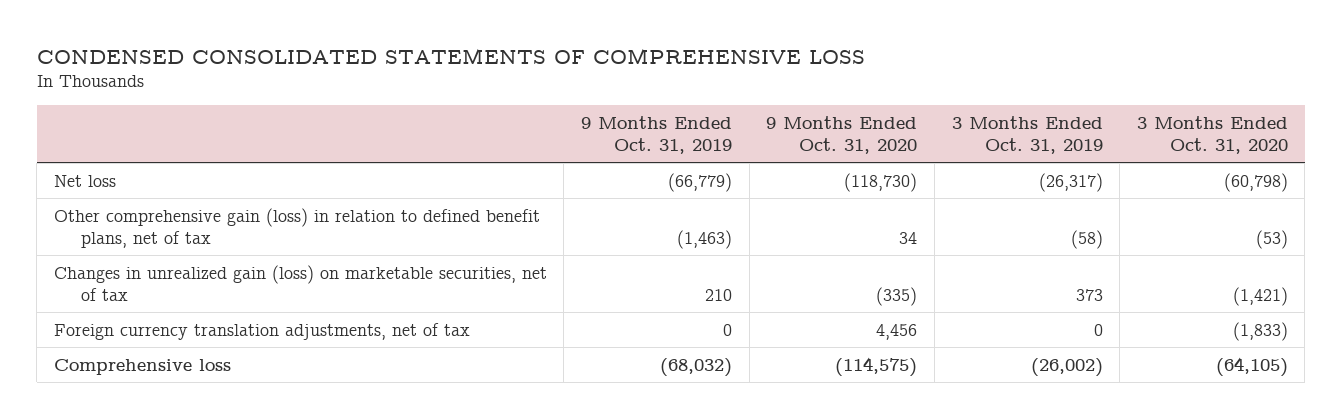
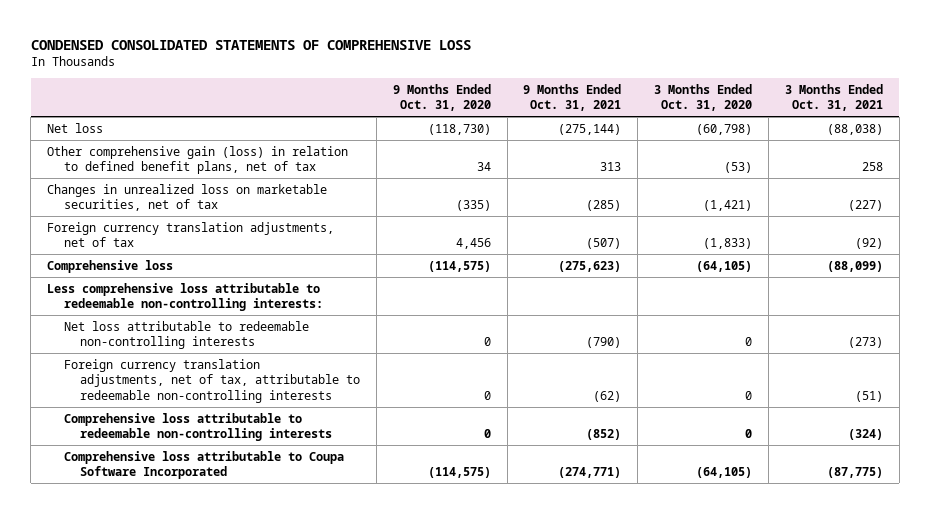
[580,115,732,154] 9 Months Ended Oct. 31, 2019 -> none
[951,115,1103,154] 3 Months Ended Oct. 31, 2019 -> none
none -> [523,83,622,112] 9 Months Ended Oct. 31, 2021
none -> [784,83,883,112] 3 Months Ended Oct. 31, 2021
[53,264,547,301] Changes in unrealized gain (loss) on marketable securities, net of tax -> [47,183,328,212] Changes in unrealized loss on marketable securities, net of tax
none -> [47,282,323,312] Less comprehensive loss attributable to redeemable non-controlling interests:
none -> [63,320,309,350] Net loss attributable to redeemable non-controlling interests
none -> [63,358,360,403] Foreign currency translation adjustments, net of tax, attributable to redeemable non-controlling interests
none -> [63,412,332,442] Comprehensive loss attributable to redeemable non-controlling interests
none -> [63,450,344,480] Comprehensive loss attributable to Coupa Software Incorporated

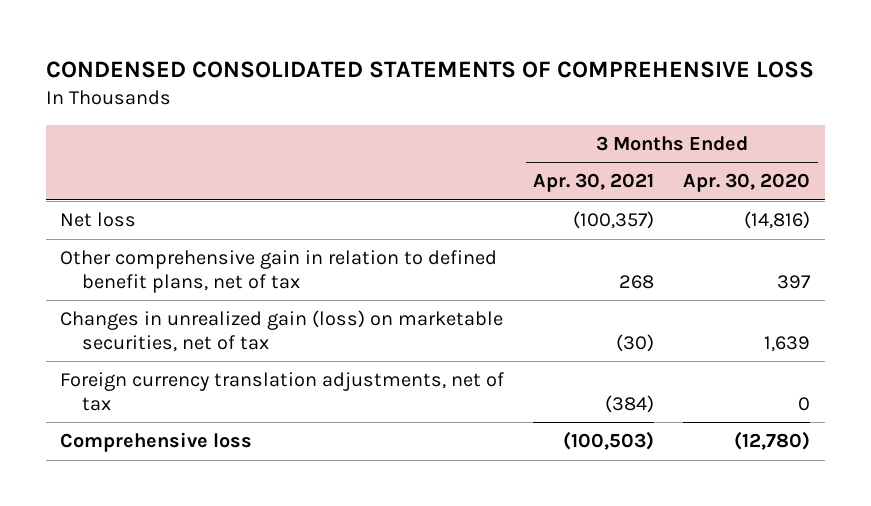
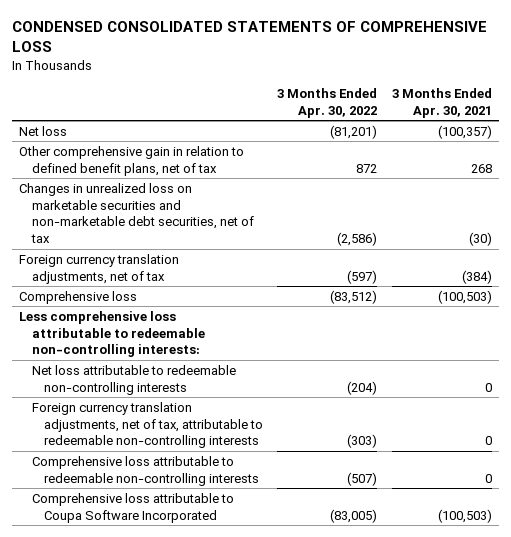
[683,173,811,193] Apr. 30, 2020 -> none
none -> [277,87,378,118] 3 Months Ended Apr. 30, 2022
[60,310,504,353] Changes in unrealized gain (loss) on marketable securities, net of tax -> [19,182,254,244] Changes in unrealized loss on marketable securities and non-marketable debt securities, net of tax
none -> [19,310,205,358] Less comprehensive loss attributable to redeemable non-controlling interests:
none -> [31,364,236,395] Net loss attributable to redeemable non-controlling interests
none -> [31,401,264,449] Foreign currency translation adjustments, net of tax, attributable to redeemable non-controlling interests
none -> [31,455,260,486] Comprehensive loss attributable to redeemable non-controlling interests
none -> [31,492,234,523] Comprehensive loss attributable to Coupa Software Incorporated

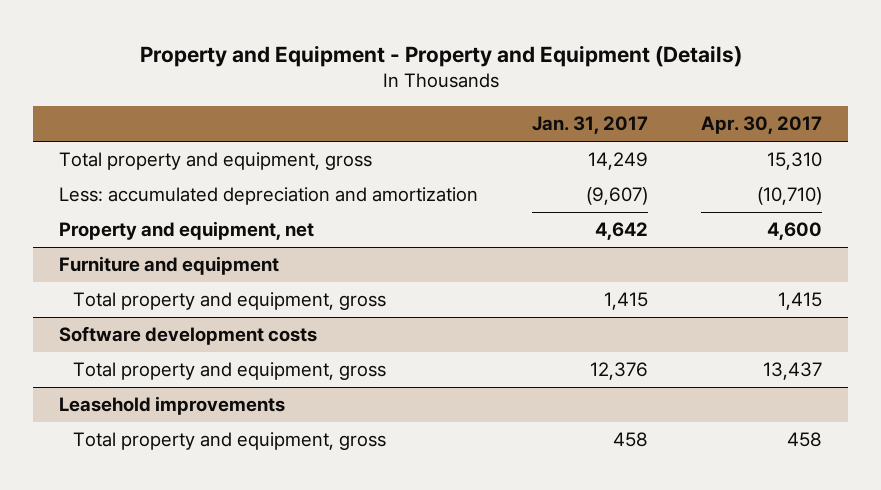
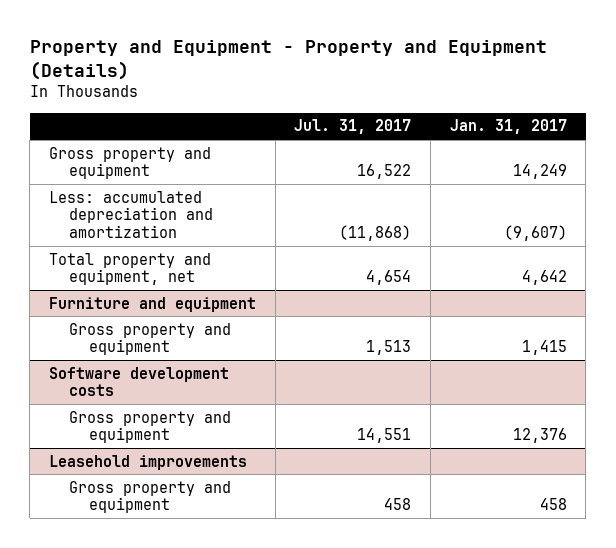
[700,116,822,135] Apr. 30, 2017 -> none
none -> [294,119,412,135] Jul. 31, 2017
[59,152,373,171] Total property and equipment, gross -> [48,146,211,180] Gross property and equipment
[59,221,315,241] Property and equipment, net -> [48,252,211,286] Total property and equipment, net
[73,292,387,311] Total property and equipment, gross -> [68,322,231,356] Gross property and equipment
[73,362,387,381] Total property and equipment, gross -> [68,410,231,444] Gross property and equipment
[73,432,387,451] Total property and equipment, gross -> [68,480,231,514] Gross property and equipment

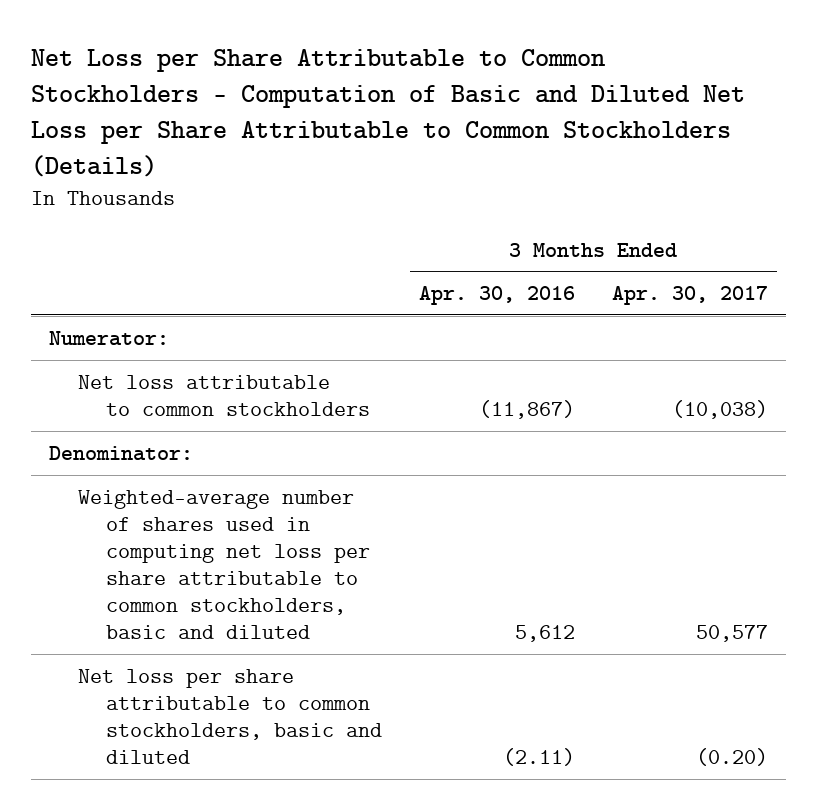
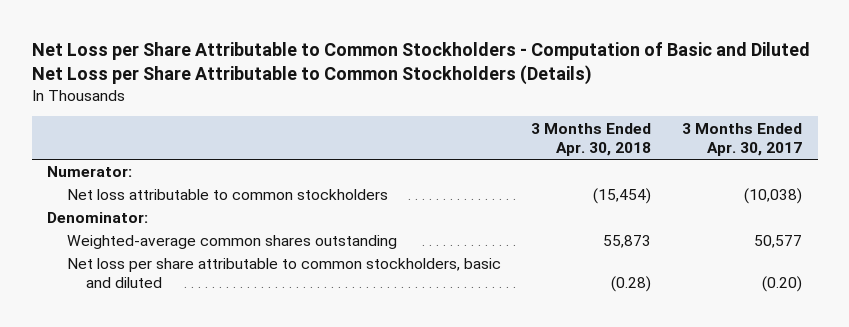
[418,286,575,306] Apr. 30, 2016 -> none
none -> [531,122,652,156] 3 Months Ended Apr. 30, 2018
[77,489,371,639] Weighted-average number of shares used in computing net loss per share attributable to common stockholders, basic and diluted -> [66,235,397,250] Weighted-average common shares outstanding

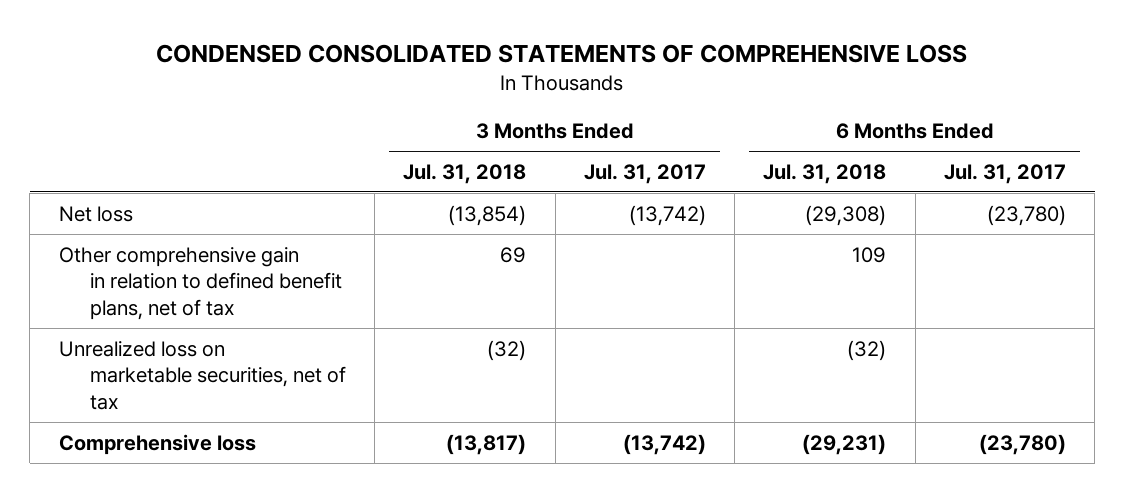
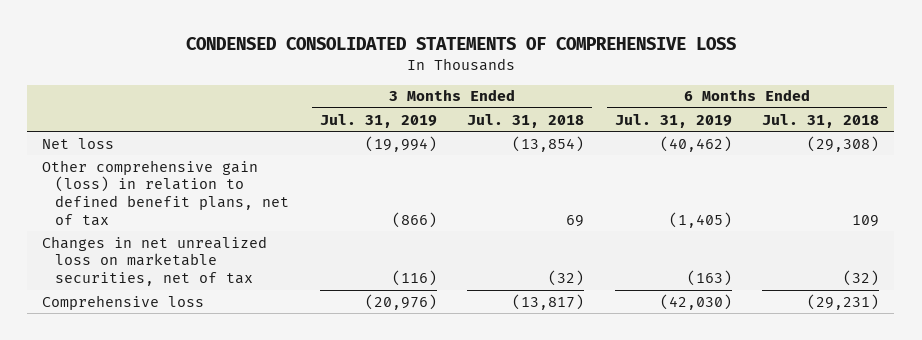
[583,163,706,184] Jul. 31, 2017 -> none
[943,163,1066,184] Jul. 31, 2017 -> none
none -> [319,113,437,128] Jul. 31, 2019
none -> [614,113,732,128] Jul. 31, 2019
[58,246,342,320] Other comprehensive gain in relation to defined benefit plans, net of tax -> [42,159,290,226] Other comprehensive gain (loss) in relation to defined benefit plans, net of tax
[58,340,346,410] Unrealized loss on marketable securities, net of tax -> [42,235,268,287] Changes in net unrealized loss on marketable securities, net of tax

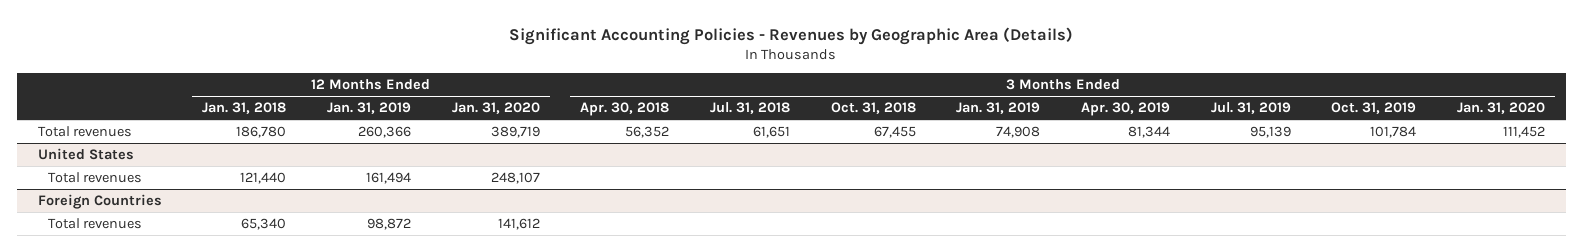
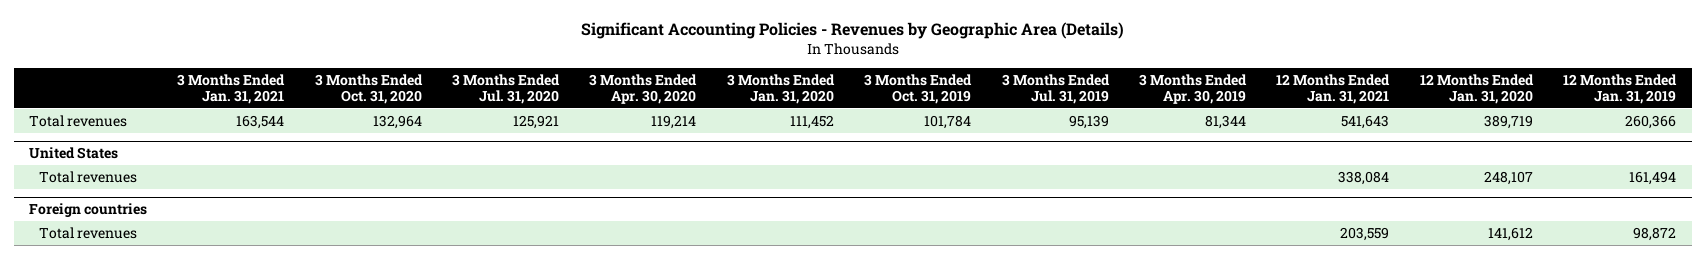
[202,102,287,115] Jan. 31, 2018 -> none
[580,102,670,117] Apr. 30, 2018 -> none
[710,102,791,115] Jul. 31, 2018 -> none
[830,102,916,115] Oct. 31, 2018 -> none
[956,102,1041,115] Jan. 31, 2019 -> none
none -> [177,73,286,105] 3 Months Ended Jan. 31, 2021
none -> [314,73,423,105] 3 Months Ended Oct. 31, 2020
none -> [451,73,560,105] 3 Months Ended Jul. 31, 2020
none -> [589,73,698,105] 3 Months Ended Apr. 30, 2020
none -> [1276,73,1391,105] 12 Months Ended Jan. 31, 2021
[37,193,162,209] Foreign Countries -> [28,202,147,217] Foreign countries

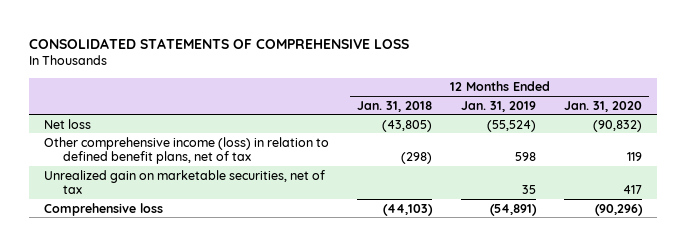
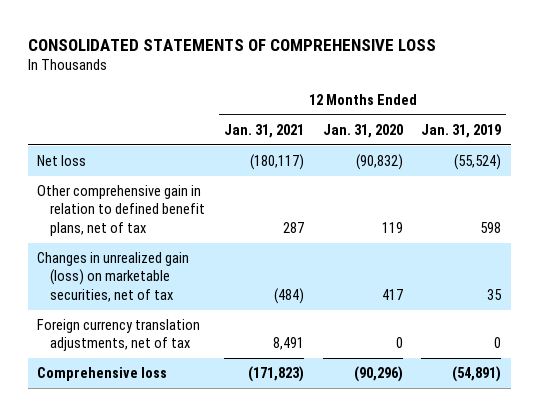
[357,100,433,112] Jan. 31, 2018 -> none
none -> [224,123,305,138] Jan. 31, 2021
[43,136,329,165] Other comprehensive income (loss) in relation to defined benefit plans, net of tax -> [37,185,206,236] Other comprehensive gain in relation to defined benefit plans, net of tax
[43,169,325,195] Unrealized gain on marketable securities, net of tax -> [37,252,190,302] Changes in unrealized gain (loss) on marketable securities, net of tax
none -> [37,319,201,352] Foreign currency translation adjustments, net of tax

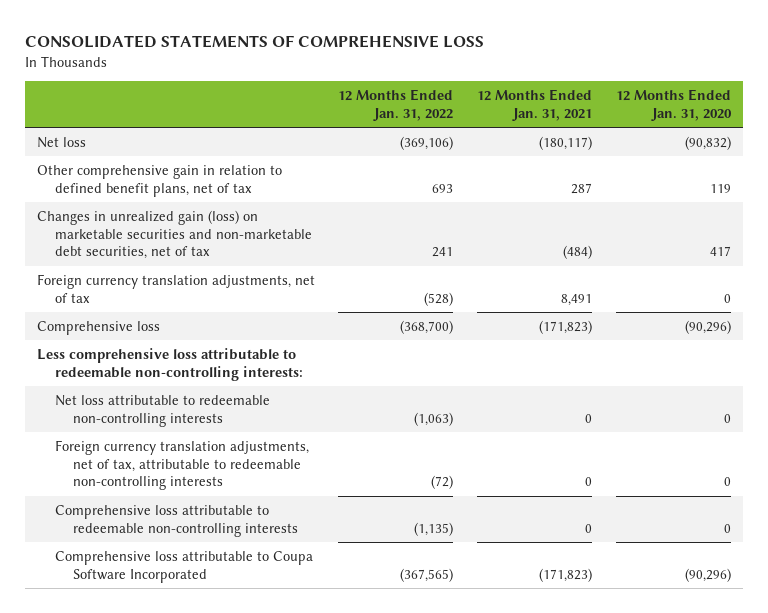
[421,123,502,138] Jan. 31, 2019 -> none
none -> [338,89,454,121] 12 Months Ended Jan. 31, 2022
[37,252,190,302] Changes in unrealized gain (loss) on marketable securities, net of tax -> [36,209,312,260] Changes in unrealized gain (loss) on marketable securities and non-marketable debt securities, net of tax
none -> [36,347,303,381] Less comprehensive loss attributable to redeemable non-controlling interests:
none -> [54,394,270,427] Net loss attributable to redeemable non-controlling interests
none -> [54,439,309,491] Foreign currency translation adjustments, net of tax, attributable to redeemable non-controlling interests
none -> [54,504,298,537] Comprehensive loss attributable to redeemable non-controlling interests
none -> [54,550,313,583] Comprehensive loss attributable to Coupa Software Incorporated

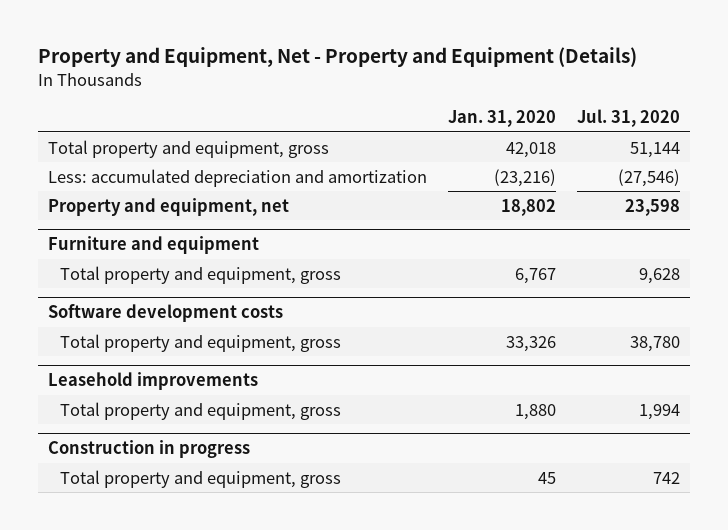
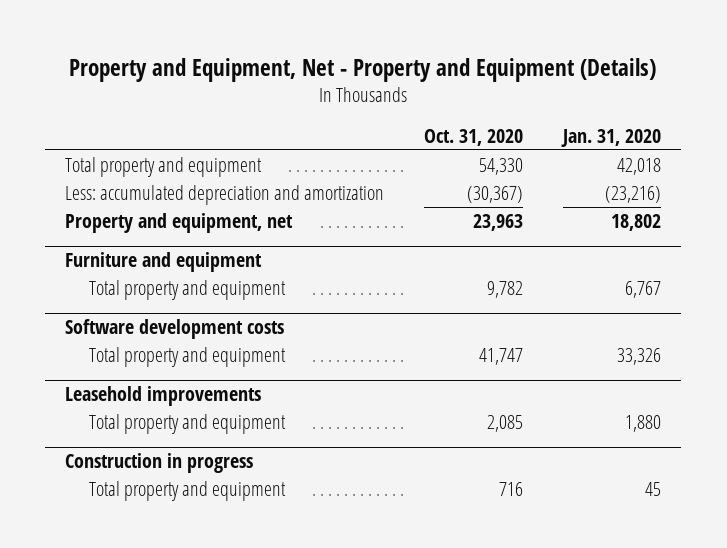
[576,109,680,128] Jul. 31, 2020 -> none
none -> [424,128,524,146] Oct. 31, 2020
[48,139,330,158] Total property and equipment, gross -> [65,156,263,177] Total property and equipment
[60,265,342,284] Total property and equipment, gross -> [88,279,286,300] Total property and equipment
[60,333,342,352] Total property and equipment, gross -> [88,346,286,367] Total property and equipment
[60,401,342,420] Total property and equipment, gross -> [88,413,286,434] Total property and equipment
[60,469,342,488] Total property and equipment, gross -> [88,480,286,501] Total property and equipment

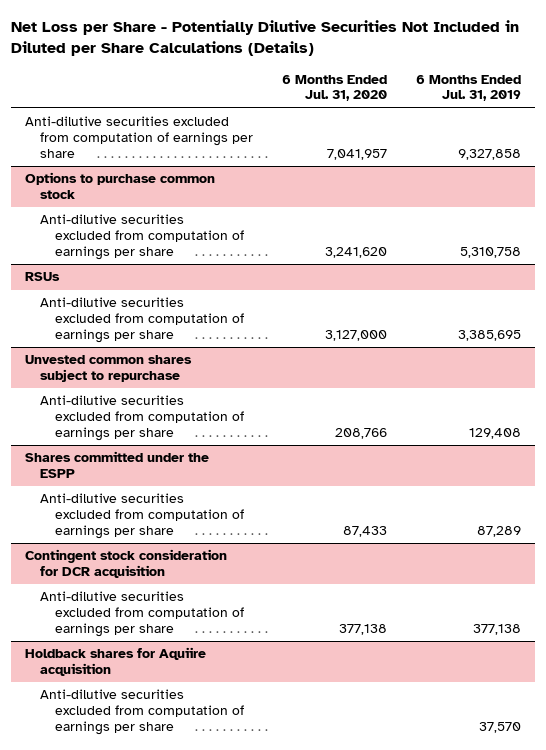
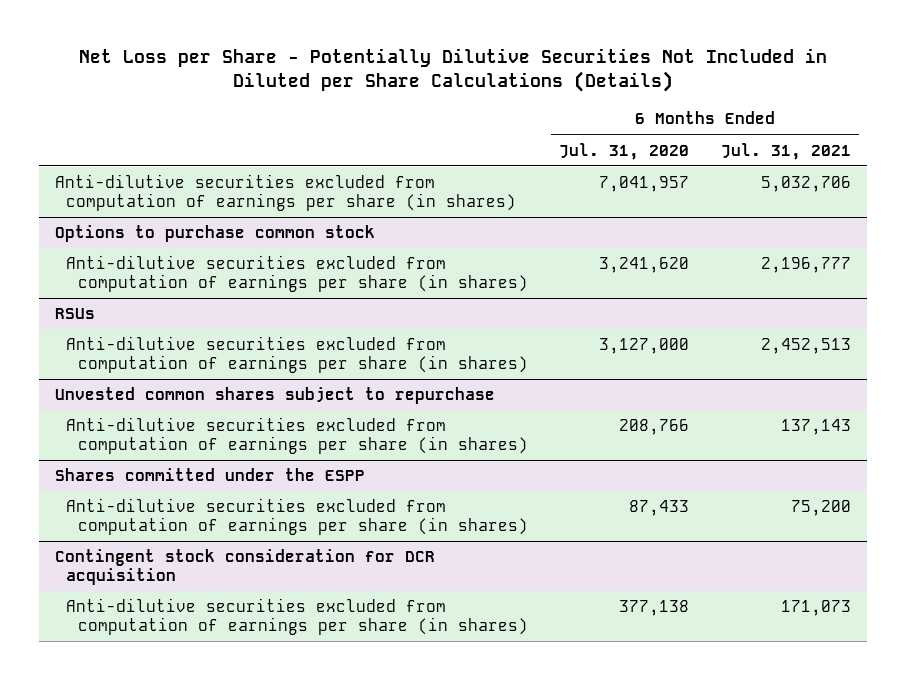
[415,74,521,102] 6 Months Ended Jul. 31, 2019 -> none
none -> [720,142,851,160] Jul. 31, 2021
[25,116,254,158] Anti-dilutive securities excluded from computation of earnings per share -> [54,174,517,212] Anti-dilutive securities excluded from computation of earnings per share (in shares)
[40,214,245,260] Anti-dilutive securities excluded from computation of earnings per share -> [66,255,528,293] Anti-dilutive securities excluded from computation of earnings per share (in shares)
[40,297,245,343] Anti-dilutive securities excluded from computation of earnings per share -> [66,336,528,374] Anti-dilutive securities excluded from computation of earnings per share (in shares)
[40,395,245,441] Anti-dilutive securities excluded from computation of earnings per share -> [66,417,528,455] Anti-dilutive securities excluded from computation of earnings per share (in shares)
[40,493,245,539] Anti-dilutive securities excluded from computation of earnings per share -> [66,498,528,536] Anti-dilutive securities excluded from computation of earnings per share (in shares)
[25,647,207,677] Holdback shares for Aquiire acquisition -> none
[40,689,245,735] Anti-dilutive securities excluded from computation of earnings per share -> none
[40,591,245,637] Anti-dilutive securities excluded from computation of earnings per share -> [66,598,528,636] Anti-dilutive securities excluded from computation of earnings per share (in shares)

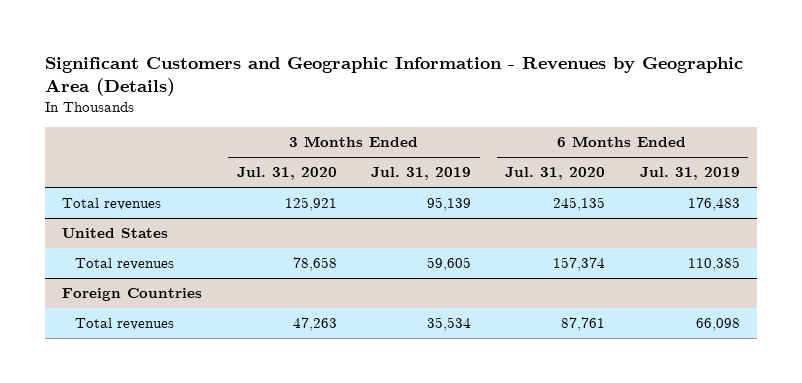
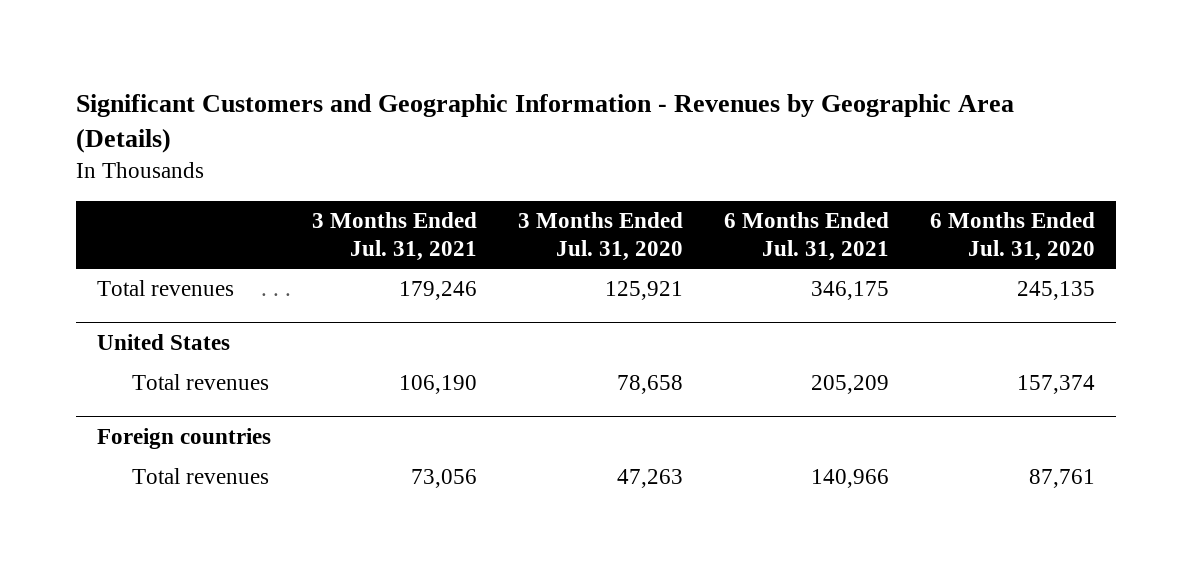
[370,167,471,181] Jul. 31, 2019 -> none
[639,167,740,181] Jul. 31, 2019 -> none
none -> [311,212,477,261] 3 Months Ended Jul. 31, 2021
none -> [723,212,889,261] 6 Months Ended Jul. 31, 2021
[62,288,203,302] Foreign Countries -> [96,428,271,450] Foreign countries

